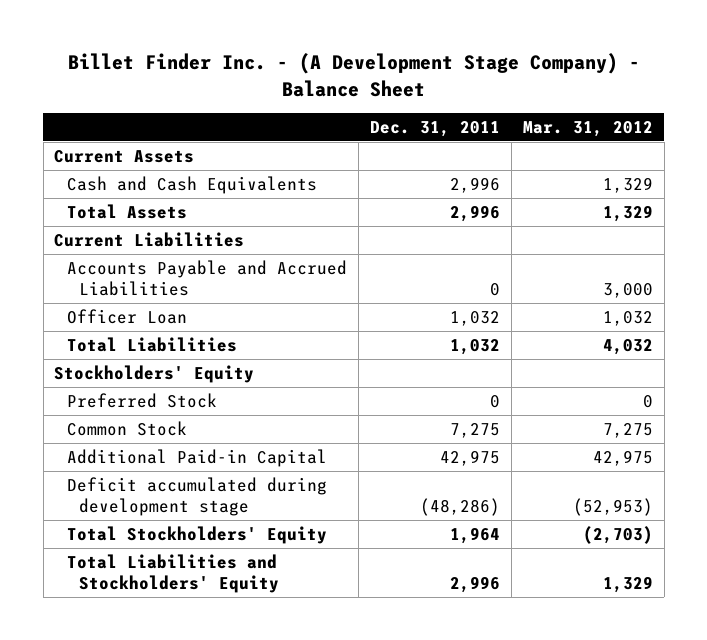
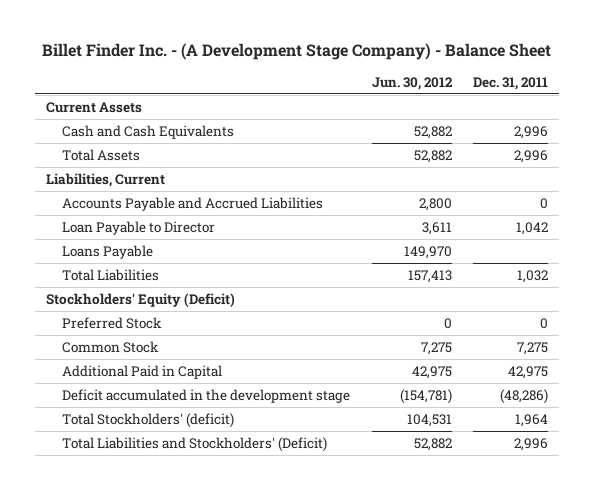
[522,120,653,137] Mar. 31, 2012 -> none
none -> [371,76,453,90] Jun. 30, 2012
[54,231,245,247] Current Liabilities -> [45,172,165,187] Liabilities, Current
[66,308,187,324] Officer Loan -> [62,220,216,235] Loan Payable to Director
[449,310,500,326] 1,032 -> [516,221,549,235] 1,042
none -> [62,244,154,259] Loans Payable
[54,364,255,383] Stockholders' Equity -> [45,292,235,307] Stockholders' Equity (Deficit)
[66,448,327,467] Additional Paid-in Capital -> [62,364,223,379] Additional Paid in Capital
[66,476,327,516] Deficit accumulated during development stage -> [62,388,351,403] Deficit accumulated in the development stage
[66,525,327,544] Total Stockholders' Equity -> [62,412,235,428] Total Stockholders' (deficit)
[66,553,280,593] Total Liabilities and Stockholders' Equity -> [62,436,328,452] Total Liabilities and Stockholders' (Deficit)

